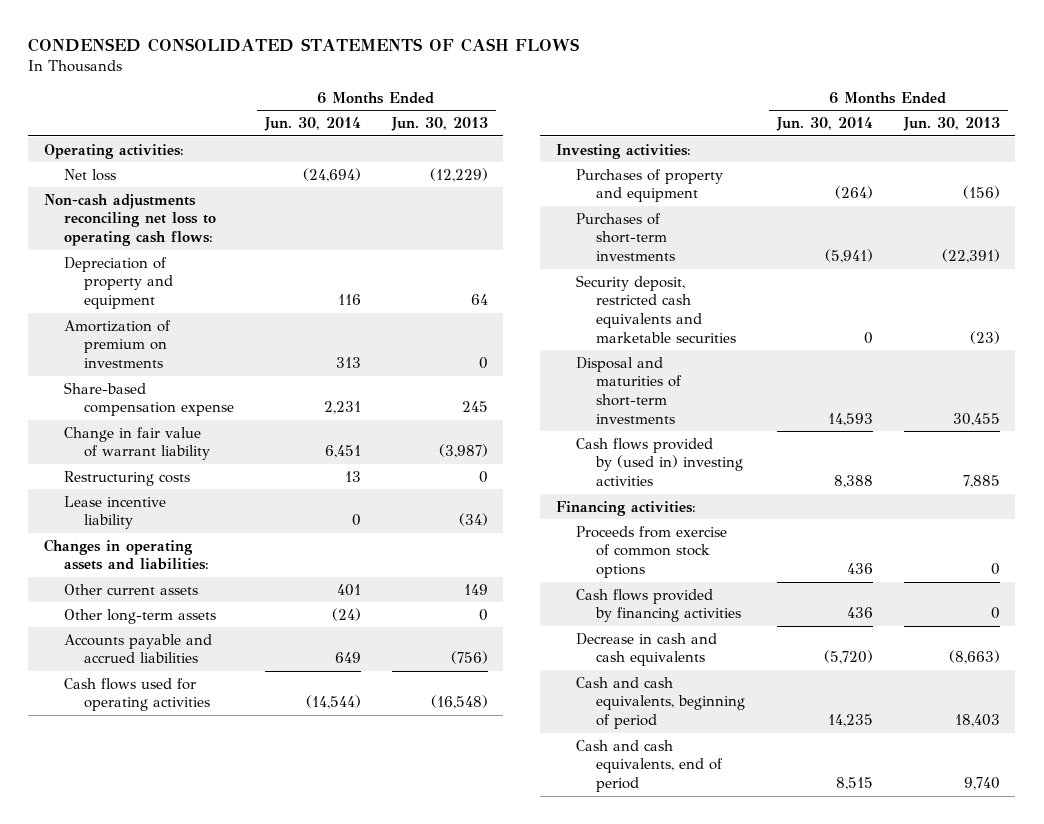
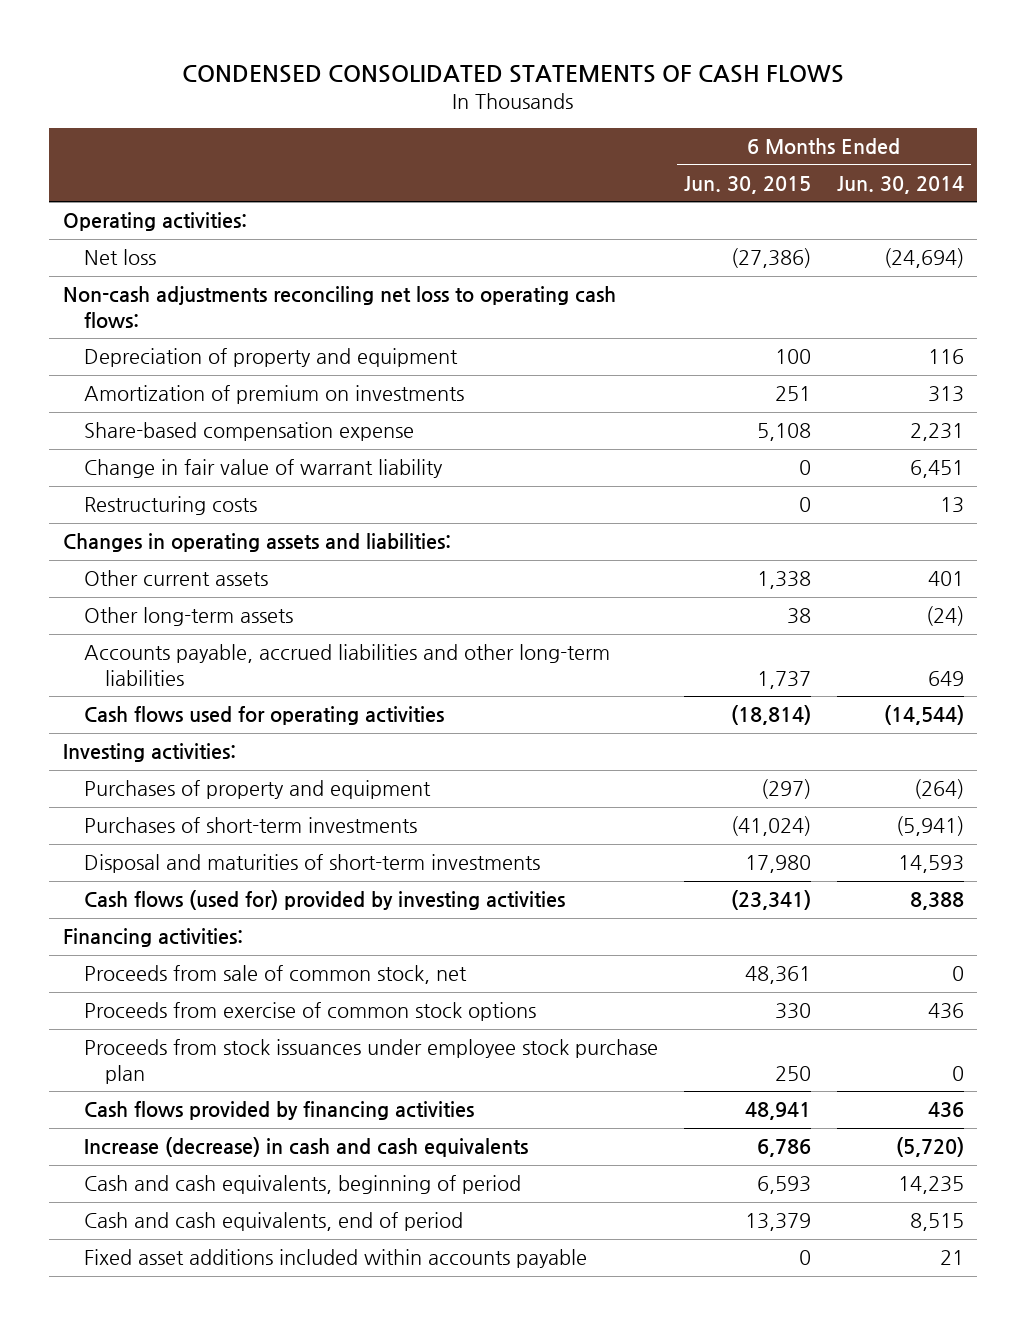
[390,117,488,132] Jun. 30, 2013 -> none
none -> [683,176,811,195] Jun. 30, 2015
[63,495,166,530] Lease incentive liability -> none
[63,633,212,664] Accounts payable and accrued liabilities -> [83,644,610,686] Accounts payable, accrued liabilities and other long-term liabilities
[575,274,736,344] Security deposit, restricted cash equivalents and marketable securities -> none
[575,437,743,487] Cash flows provided by (used in) investing activities -> [83,890,565,911] Cash flows (used for) provided by investing activities
none -> [83,965,467,985] Proceeds from sale of common stock, net
none -> [83,1039,658,1084] Proceeds from stock issuances under employee stock purchase plan
[575,632,717,667] Decrease in cash and cash equivalents -> [83,1137,528,1158] Increase (decrease) in cash and cash equivalents
none -> [83,1249,587,1269] Fixed asset additions included within accounts payable

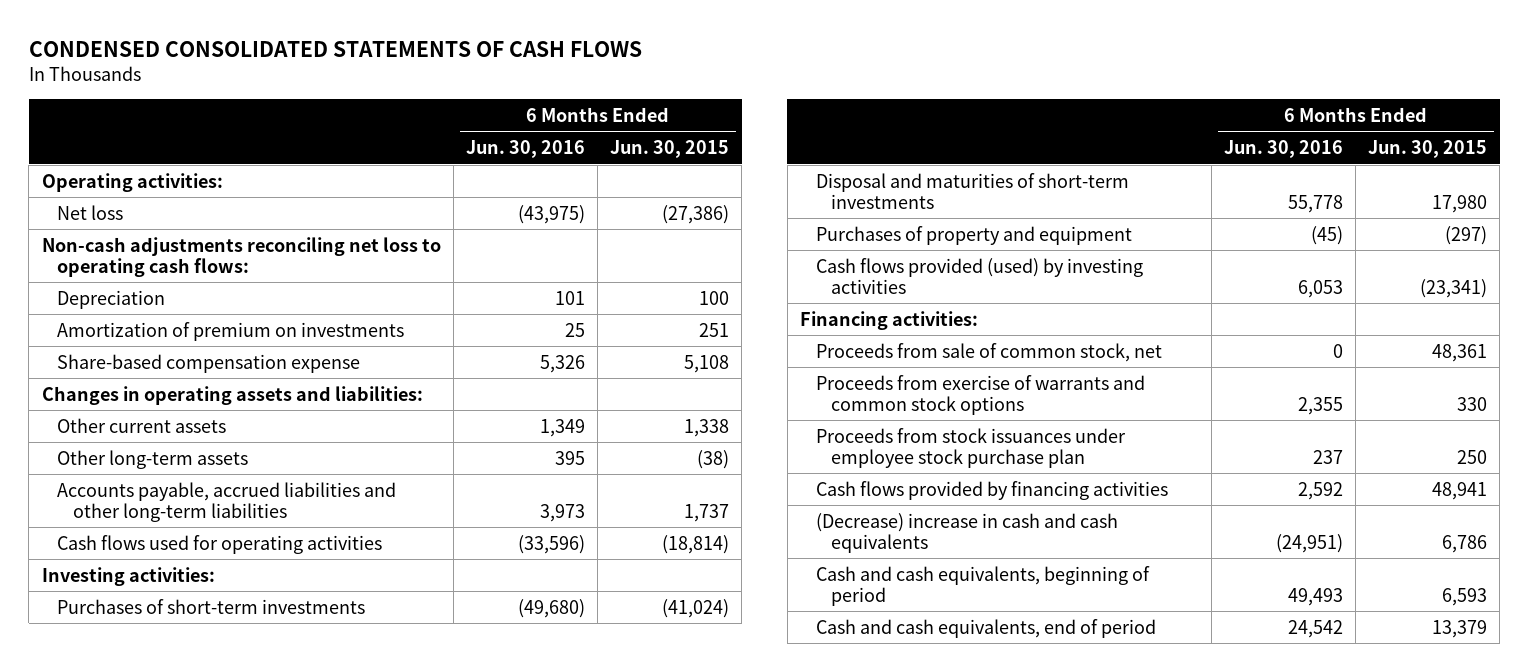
[837,176,965,195] Jun. 30, 2014 -> none
none -> [465,140,585,159] Jun. 30, 2016
[83,348,458,368] Depreciation of property and equipment -> [57,289,166,309] Depreciation
[83,459,443,479] Change in fair value of warrant liability -> none
[83,496,257,516] Restructuring costs -> none
[786,608,811,625] 38 -> [697,449,730,469] (38)
[83,780,431,800] Purchases of property and equipment -> [815,225,1132,245] Purchases of property and equipment
[83,890,565,911] Cash flows (used for) provided by investing activities -> [815,257,1143,294] Cash flows provided (used) by investing activities
[83,1002,536,1022] Proceeds from exercise of common stock options -> [815,374,1145,415] Proceeds from exercise of warrants and common stock options
[83,1137,528,1158] Increase (decrease) in cash and cash equivalents -> [815,512,1118,553] (Decrease) increase in cash and cash equivalents
[83,1249,587,1269] Fixed asset additions included within accounts payable -> none

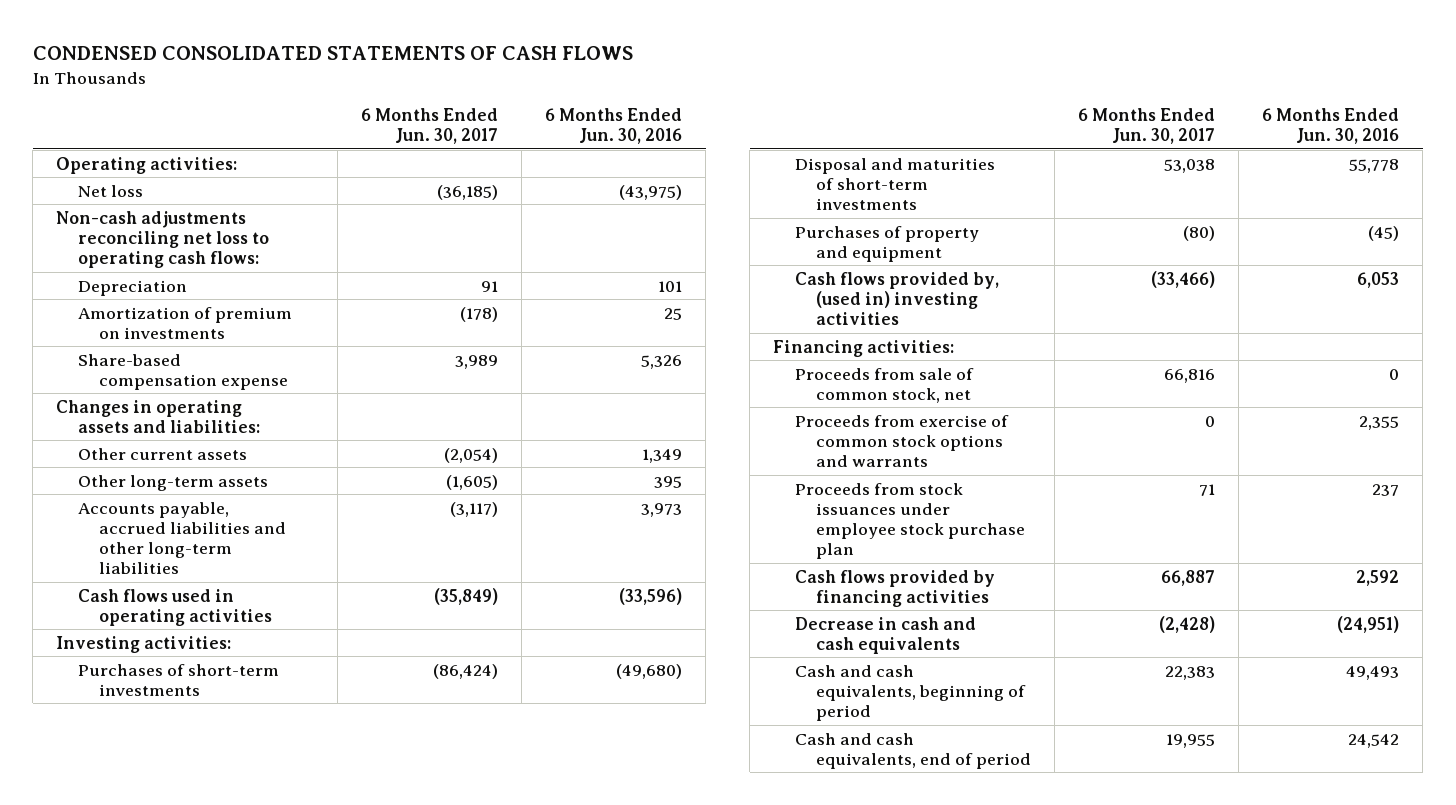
[610,140,730,159] Jun. 30, 2015 -> none
none -> [361,107,499,145] 6 Months Ended Jun. 30, 2017
[57,534,383,554] Cash flows used for operating activities -> [77,588,272,626] Cash flows used in operating activities
[815,257,1143,294] Cash flows provided (used) by investing activities -> [794,271,999,326] Cash flows provided by, (used in) investing activities
[815,374,1145,415] Proceeds from exercise of warrants and common stock options -> [794,414,1009,468] Proceeds from exercise of common stock options and warrants
[815,512,1118,553] (Decrease) increase in cash and cash equivalents -> [794,616,976,654] Decrease in cash and cash equivalents

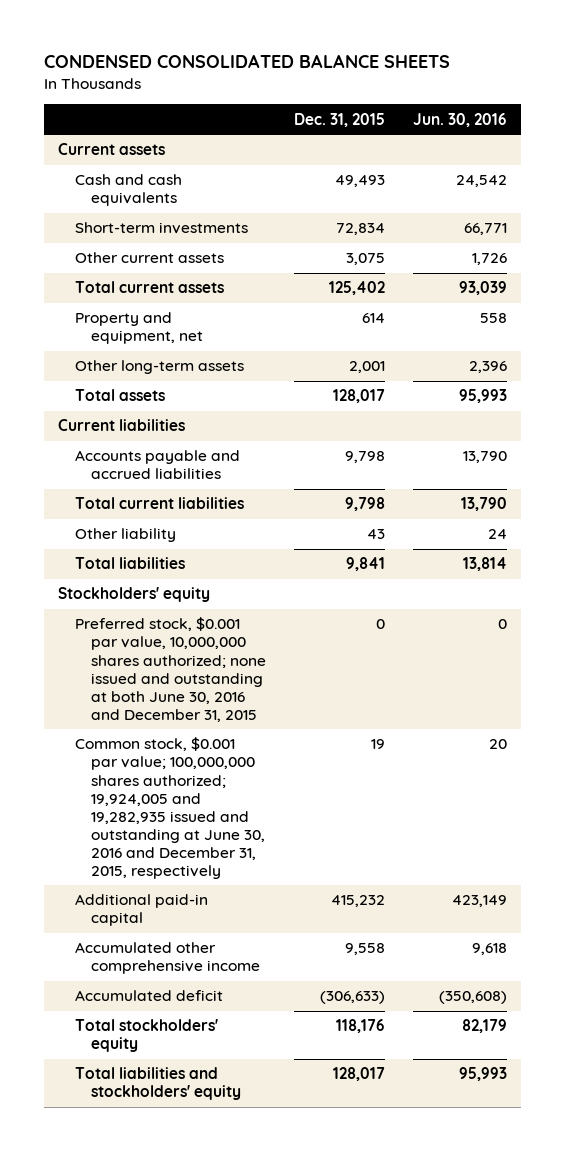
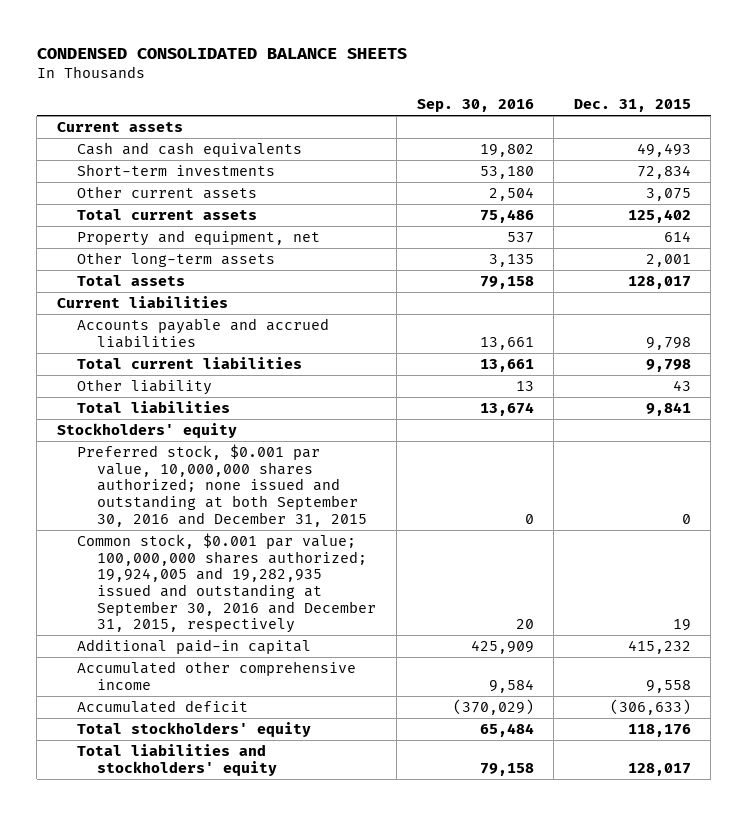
[413,112,508,127] Jun. 30, 2016 -> none
none -> [416,99,534,113] Sep. 30, 2016
[74,617,267,722] Preferred stock, $0.001 par value, 10,000,000 shares authorized; none issued and outstanding at both June 30, 2016 and December 31, 2015 -> [77,444,368,527] Preferred stock, $0.001 par value, 10,000,000 shares authorized; none issued and outstanding at both September 30, 2016 and December 31, 2015
[74,737,266,879] Common stock, $0.001 par value; 100,000,000 shares authorized; 19,924,005 and 19,282,935 issued and outstanding at June 30, 2016 and December 31, 2015, respectively -> [77,533,377,634] Common stock, $0.001 par value; 100,000,000 shares authorized; 19,924,005 and 19,282,935 issued and outstanding at September 30, 2016 and December 31, 2015, respectively

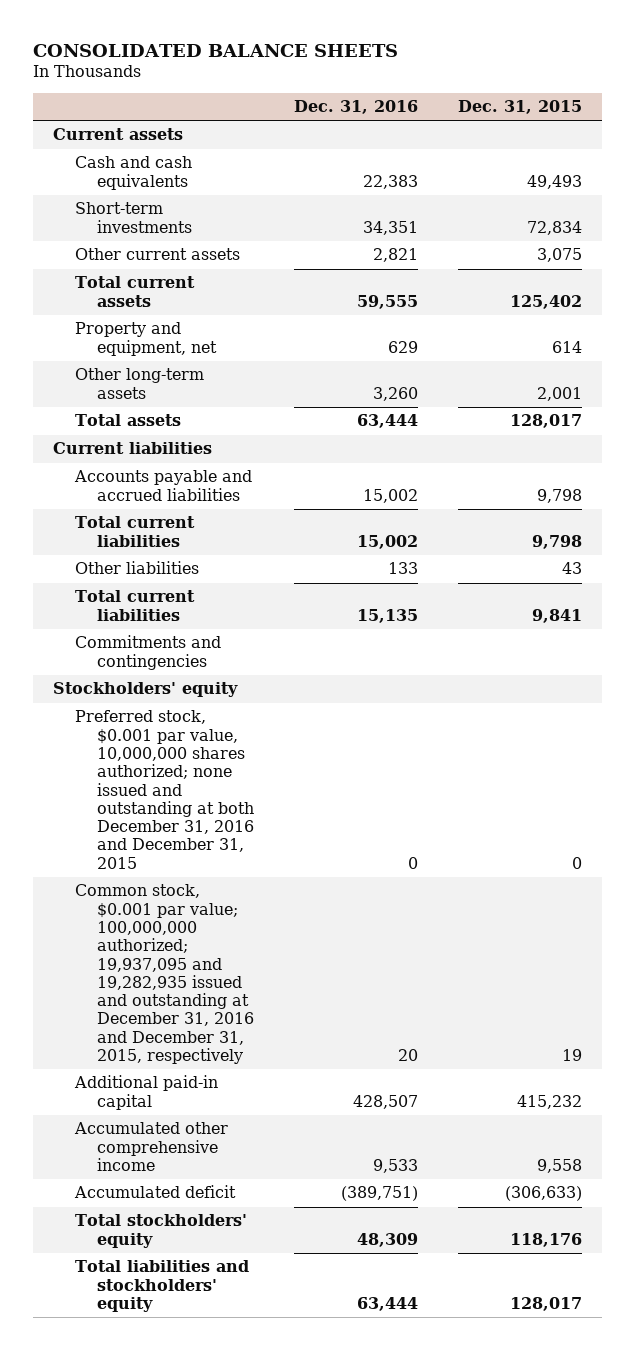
[36,48,407,60] CONDENSED CONSOLIDATED BALANCE SHEETS -> [33,43,399,57] CONSOLIDATED BALANCE SHEETS
[416,99,534,113] Sep. 30, 2016 -> none
none -> [294,100,419,115] Dec. 31, 2016
[77,379,213,396] Other liability -> none
none -> [75,561,200,575] Other liabilities
[77,401,231,414] Total liabilities -> [75,590,196,621] Total current liabilities
none -> [75,635,222,670] Commitments and contingencies
[77,444,368,527] Preferred stock, $0.001 par value, 10,000,000 shares authorized; none issued and outstanding at both September 30, 2016 and December 31, 2015 -> [75,710,255,869] Preferred stock, $0.001 par value, 10,000,000 shares authorized; none issued and outstanding at both December 31, 2016 and December 31, 2015
[77,533,377,634] Common stock, $0.001 par value; 100,000,000 shares authorized; 19,924,005 and 19,282,935 issued and outstanding at September 30, 2016 and December 31, 2015, respectively -> [75,884,255,1065] Common stock, $0.001 par value; 100,000,000 authorized; 19,937,095 and 19,282,935 issued and outstanding at December 31, 2016 and December 31, 2015, respectively

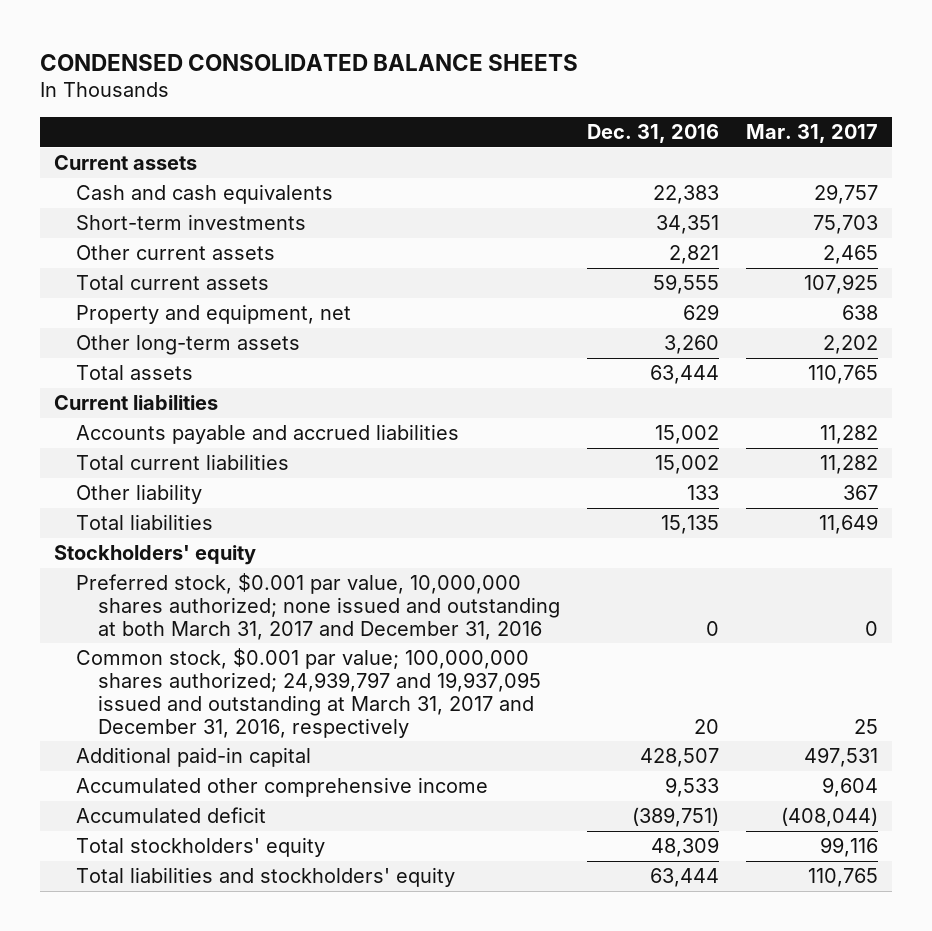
[33,43,399,57] CONSOLIDATED BALANCE SHEETS -> [39,53,578,71] CONDENSED CONSOLIDATED BALANCE SHEETS
[458,100,583,115] Dec. 31, 2015 -> none
none -> [746,124,879,144] Mar. 31, 2017
[75,635,222,670] Commitments and contingencies -> none
[75,561,200,575] Other liabilities -> [75,484,202,505] Other liability
[75,590,196,621] Total current liabilities -> [75,514,213,531] Total liabilities
[75,710,255,869] Preferred stock, $0.001 par value, 10,000,000 shares authorized; none issued and outstanding at both December 31, 2016 and December 31, 2015 -> [75,573,560,640] Preferred stock, $0.001 par value, 10,000,000 shares authorized; none issued and outstanding at both March 31, 2017 and December 31, 2016
[75,884,255,1065] Common stock, $0.001 par value; 100,000,000 authorized; 19,937,095 and 19,282,935 issued and outstanding at December 31, 2016 and December 31, 2015, respectively -> [75,648,541,738] Common stock, $0.001 par value; 100,000,000 shares authorized; 24,939,797 and 19,937,095 issued and outstanding at March 31, 2017 and December 31, 2016, respectively

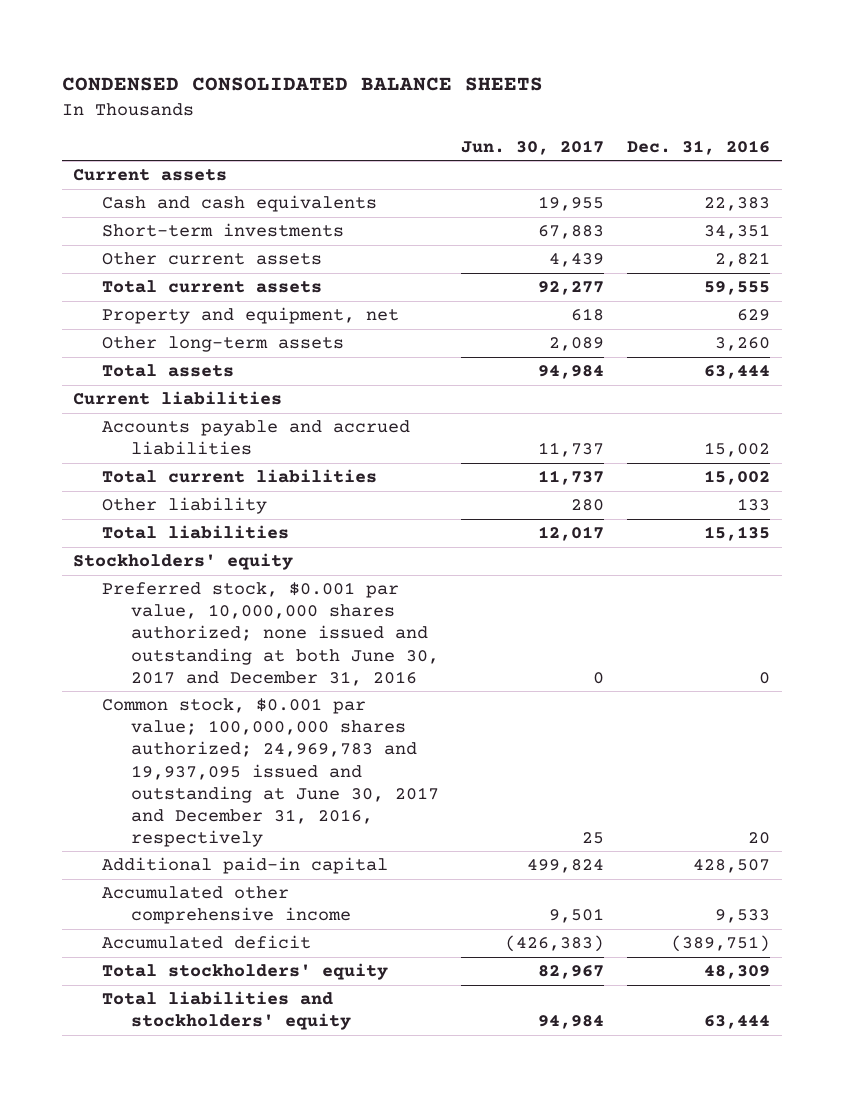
[746,124,879,144] Mar. 31, 2017 -> none
none -> [461,139,605,155] Jun. 30, 2017
[75,573,560,640] Preferred stock, $0.001 par value, 10,000,000 shares authorized; none issued and outstanding at both March 31, 2017 and December 31, 2016 -> [101,582,439,686] Preferred stock, $0.001 par value, 10,000,000 shares authorized; none issued and outstanding at both June 30, 2017 and December 31, 2016
[75,648,541,738] Common stock, $0.001 par value; 100,000,000 shares authorized; 24,939,797 and 19,937,095 issued and outstanding at March 31, 2017 and December 31, 2016, respectively -> [101,698,439,847] Common stock, $0.001 par value; 100,000,000 shares authorized; 24,969,783 and 19,937,095 issued and outstanding at June 30, 2017 and December 31, 2016, respectively

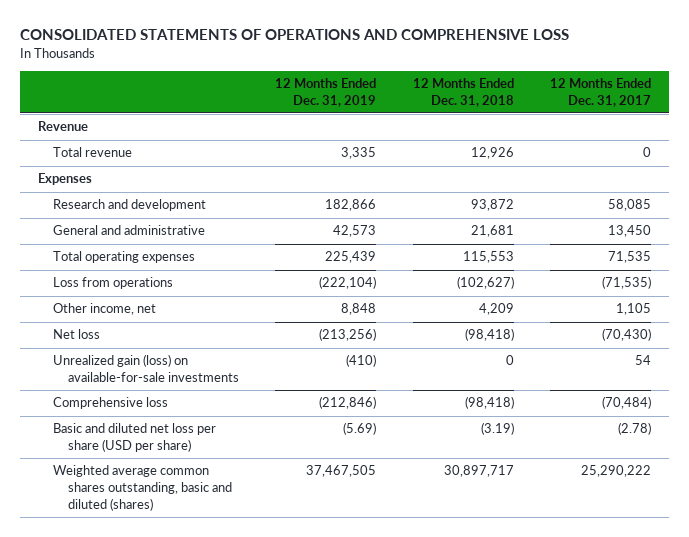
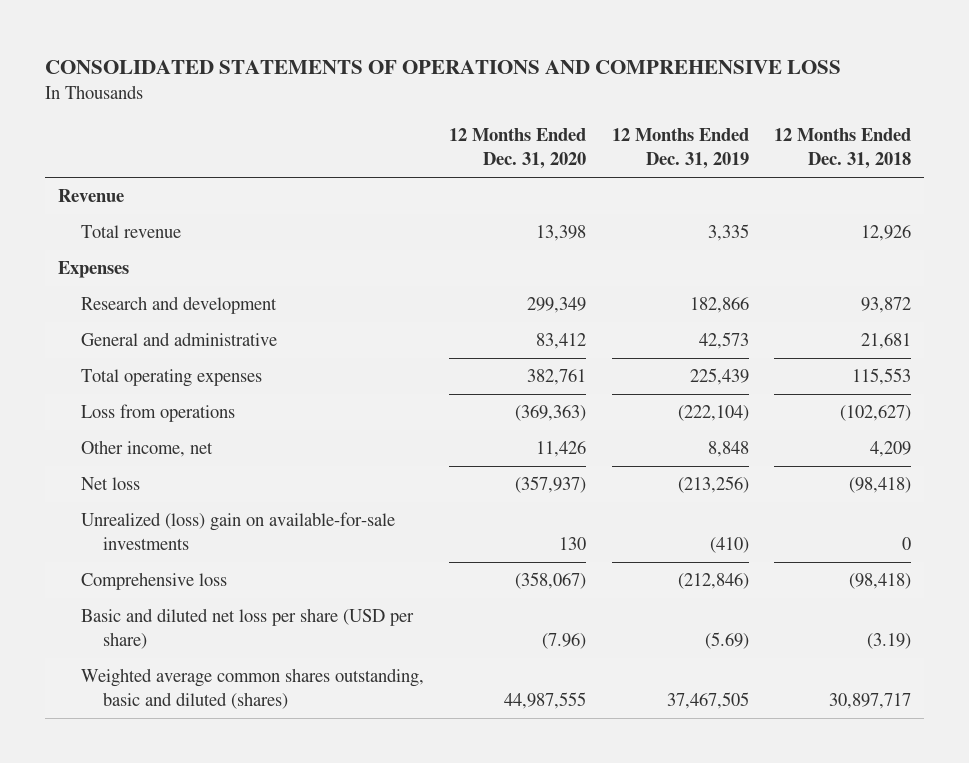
[549,77,651,107] 12 Months Ended Dec. 31, 2017 -> none
none -> [449,128,587,170] 12 Months Ended Dec. 31, 2020
[53,354,240,383] Unrealized gain (loss) on available-for-sale investments -> [80,512,395,550] Unrealized (loss) gain on available-for-sale investments

